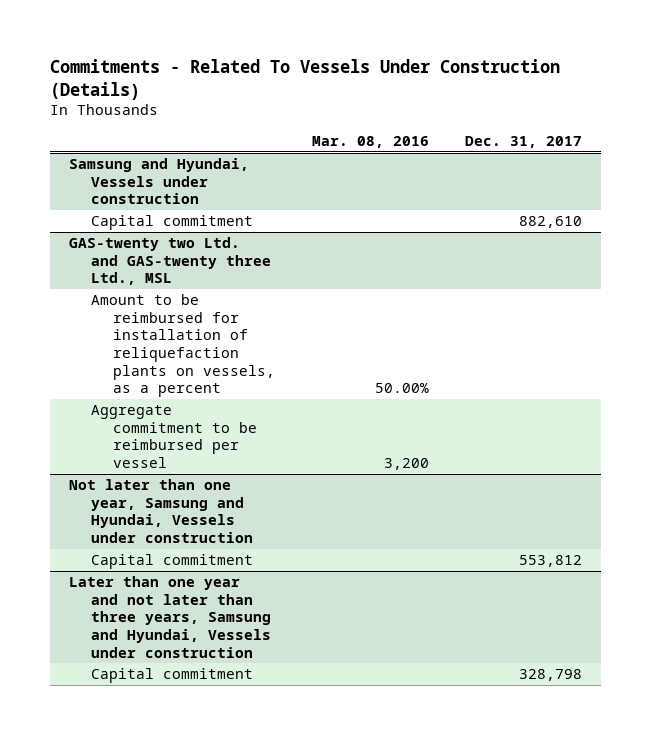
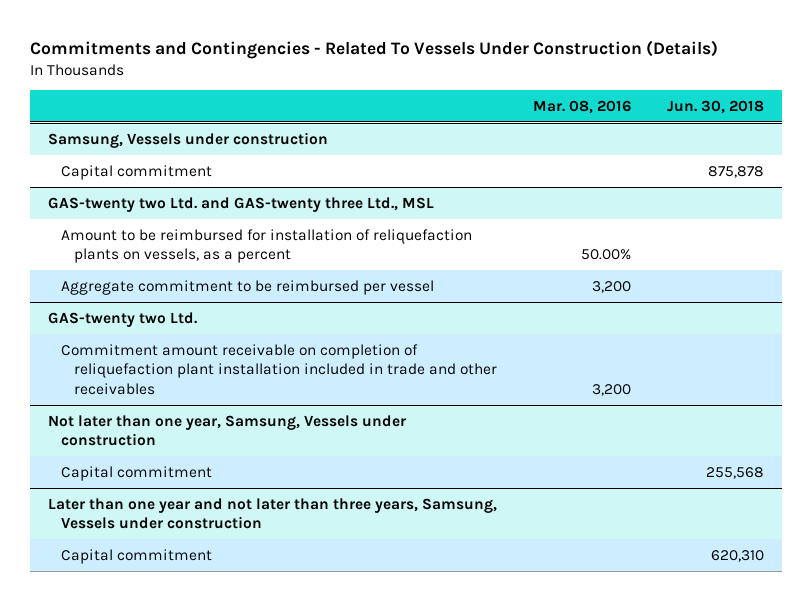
[50,59,561,100] Commitments - Related To Vessels Under Construction (Details) -> [30,40,719,60] Commitments and Contingencies - Related To Vessels Under Construction (Details)
[465,136,583,149] Dec. 31, 2017 -> none
none -> [666,99,764,114] Jun. 30, 2018
[68,158,249,205] Samsung and Hyundai, Vessels under construction -> [48,131,329,148] Samsung, Vessels under construction
none -> [48,311,198,327] GAS-twenty two Ltd.
none -> [61,343,498,395] Commitment amount receivable on completion of reliquefaction plant installation included in trade and other receivables
[68,479,253,544] Not later than one year, Samsung and Hyundai, Vessels under construction -> [48,414,407,447] Not later than one year, Samsung, Vessels under construction
[68,576,271,658] Later than one year and not later than three years, Samsung and Hyundai, Vessels under construction -> [48,497,498,530] Later than one year and not later than three years, Samsung, Vessels under construction

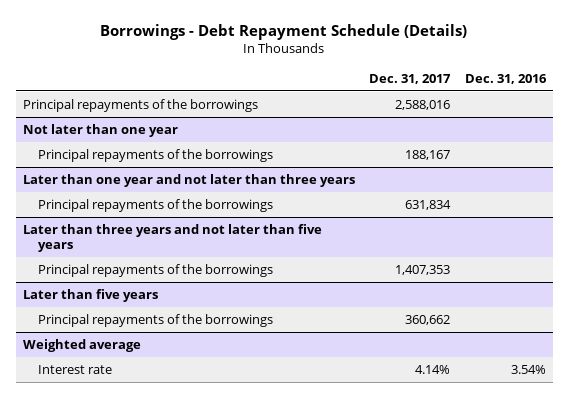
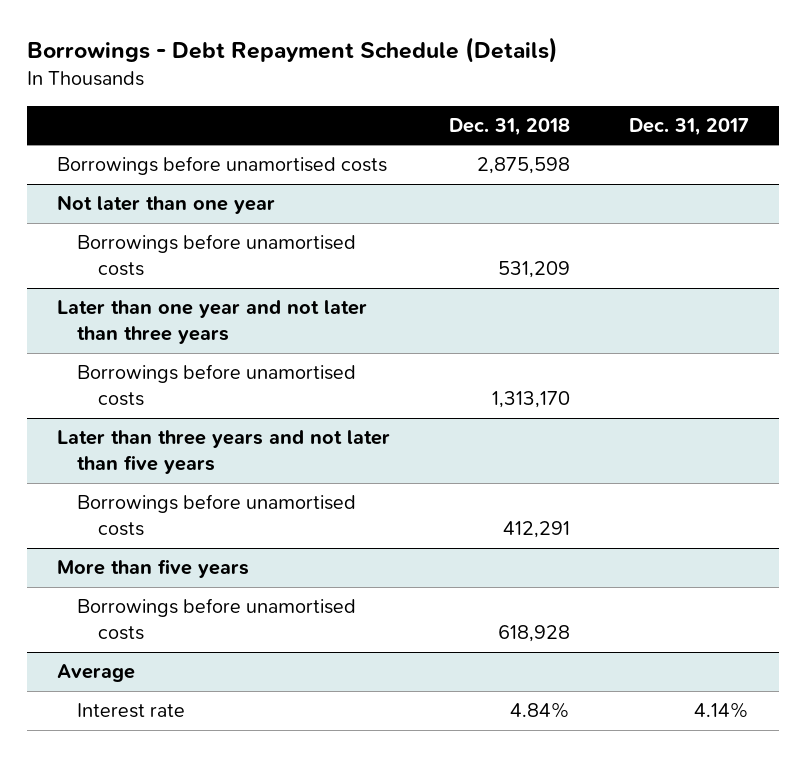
[464,73,547,84] Dec. 31, 2016 -> none
none -> [448,117,570,136] Dec. 31, 2018
[23,99,259,113] Principal repayments of the borrowings -> none
none -> [56,156,387,176] Borrowings before unamortised costs
[37,149,273,163] Principal repayments of the borrowings -> none
none -> [77,234,357,276] Borrowings before unamortised costs
[37,199,273,213] Principal repayments of the borrowings -> none
none -> [77,364,357,406] Borrowings before unamortised costs
[37,264,273,278] Principal repayments of the borrowings -> none
[37,314,273,328] Principal repayments of the borrowings -> none
none -> [77,494,357,536] Borrowings before unamortised costs
[23,289,159,303] Later than five years -> [56,559,249,579] More than five years
none -> [77,598,357,640] Borrowings before unamortised costs
[23,339,142,353] Weighted average -> [56,664,135,683] Average

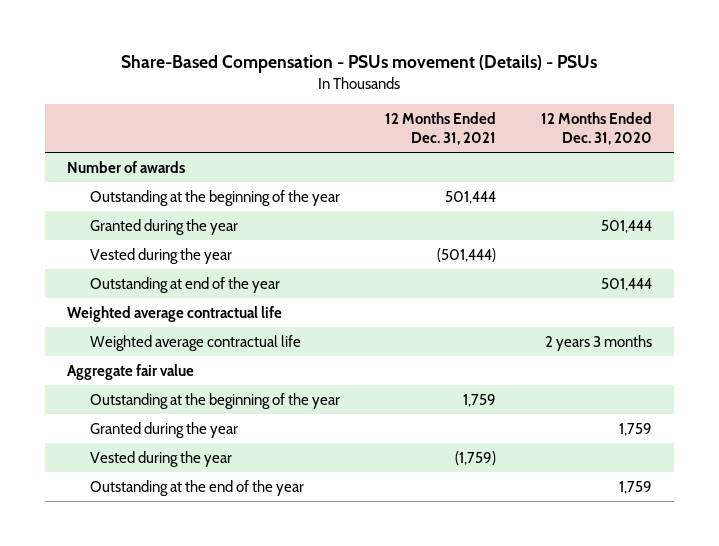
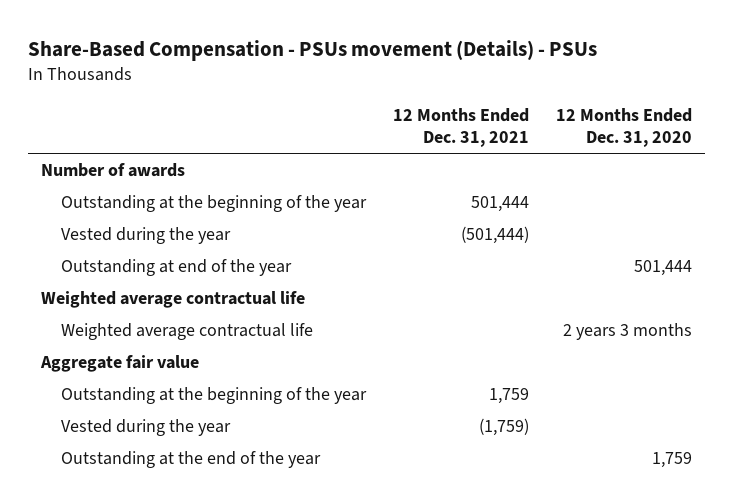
[90,218,239,235] Granted during the year -> none
[90,421,239,438] Granted during the year -> none

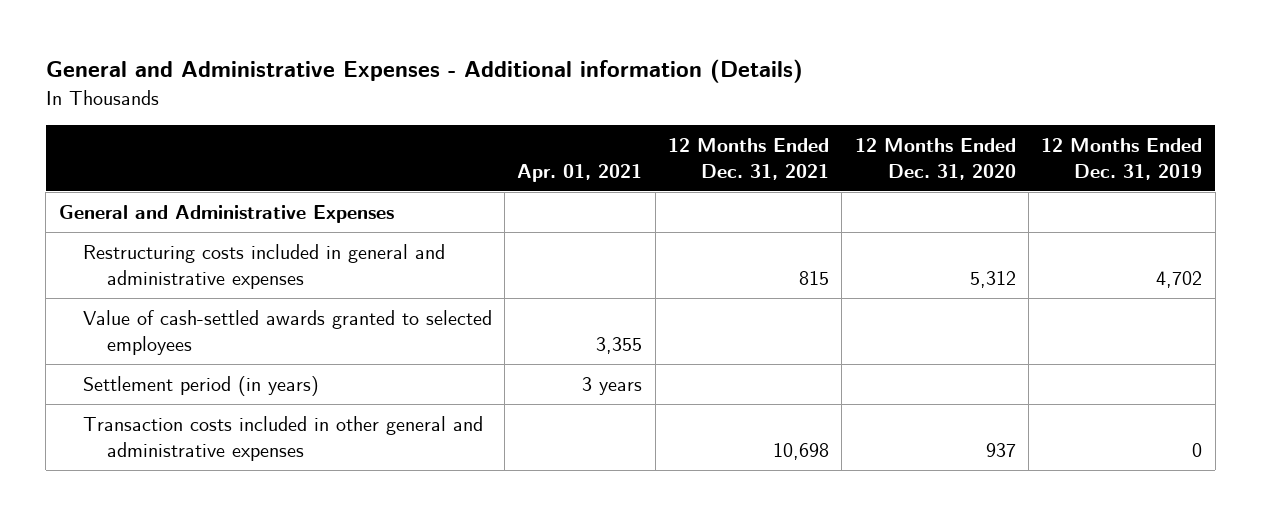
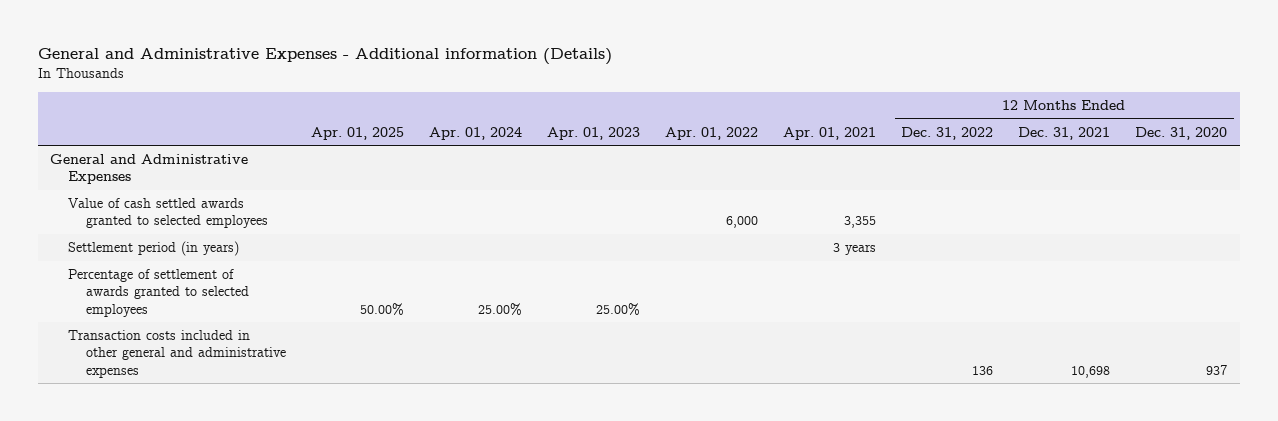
[1041,137,1203,180] 12 Months Ended Dec. 31, 2019 -> none
none -> [311,126,405,140] Apr. 01, 2025
none -> [429,126,523,140] Apr. 01, 2024
none -> [547,126,641,140] Apr. 01, 2023
none -> [665,126,759,140] Apr. 01, 2022
none -> [901,126,994,140] Dec. 31, 2022
[82,244,445,290] Restructuring costs included in general and administrative expenses -> none
[82,310,492,356] Value of cash-settled awards granted to selected employees -> [68,198,269,229] Value of cash settled awards granted to selected employees
none -> [68,269,250,317] Percentage of settlement of awards granted to selected employees

